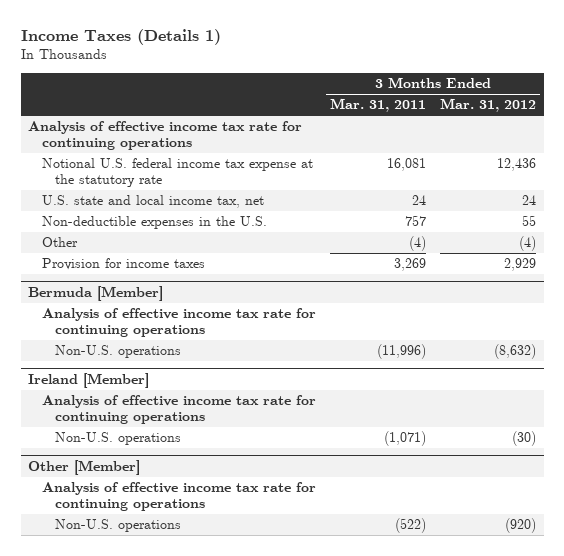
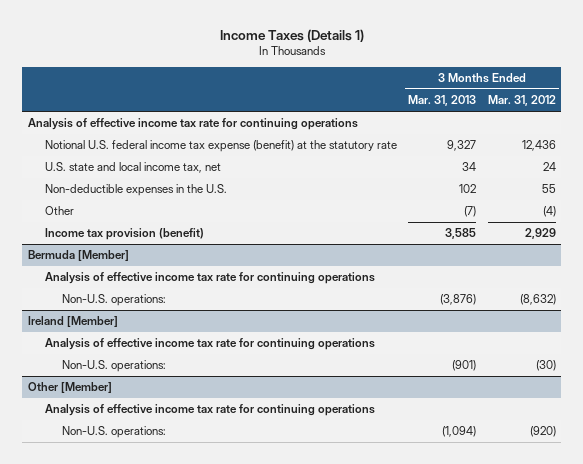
[330,98,427,113] Mar. 31, 2011 -> none
none -> [408,95,477,107] Mar. 31, 2013
[41,158,313,188] Notional U.S. federal income tax expense at the statutory rate -> [44,140,397,153] Notional U.S. federal income tax expense (benefit) at the statutory rate
[41,258,205,271] Provision for income taxes -> [44,228,204,241] Income tax provision (benefit)
[55,345,182,359] Non-U.S. operations -> [61,294,166,307] Non-U.S. operations:
[55,432,182,446] Non-U.S. operations -> [61,360,166,373] Non-U.S. operations:
[55,519,182,533] Non-U.S. operations -> [61,426,166,439] Non-U.S. operations:

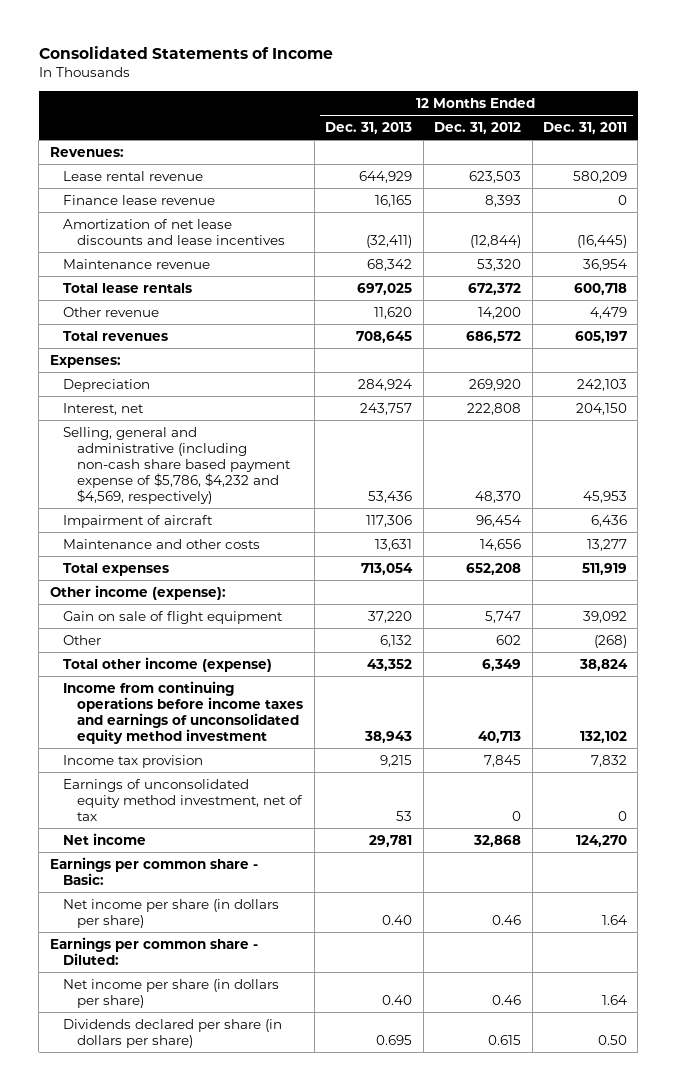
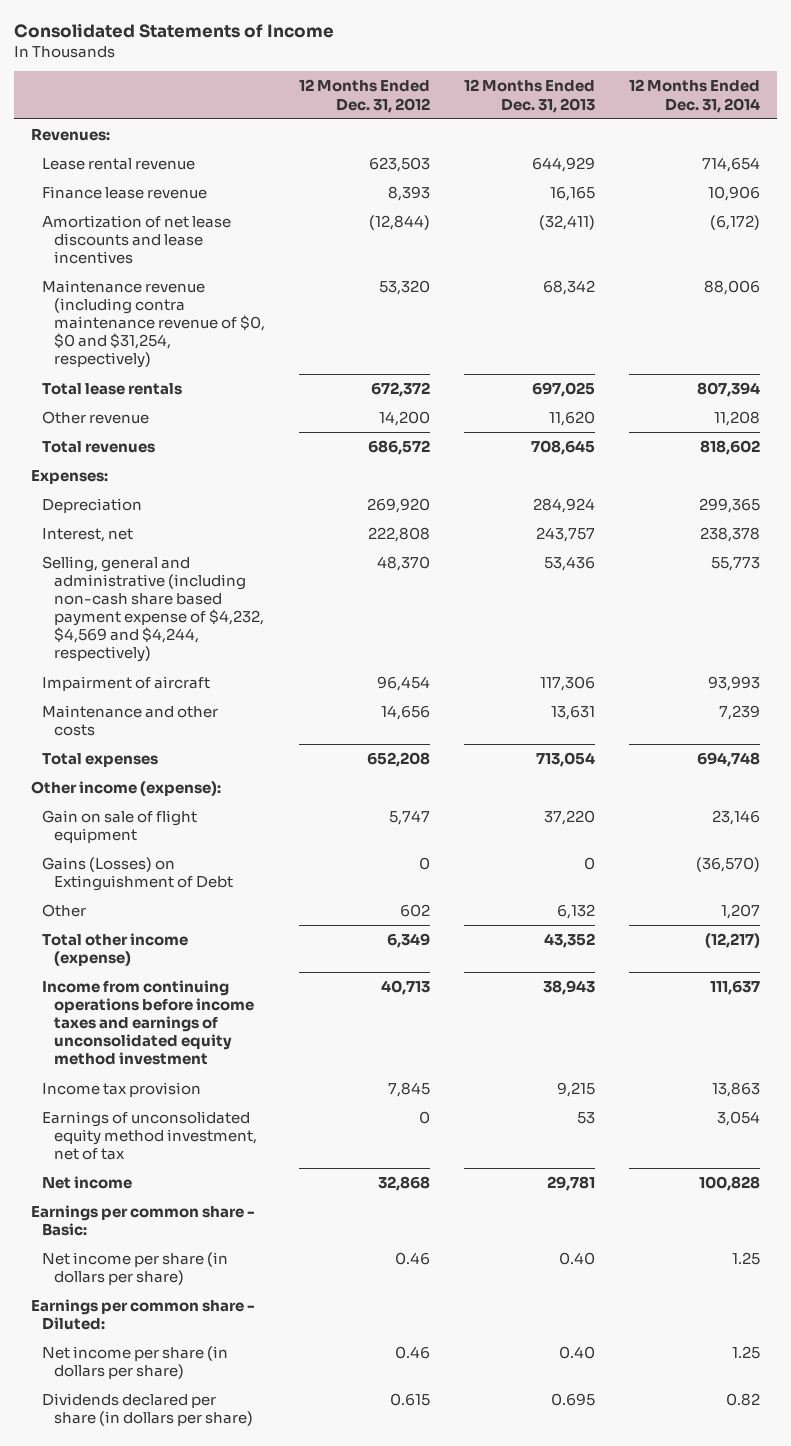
[543,121,628,134] Dec. 31, 2011 -> none
none -> [629,79,761,113] 12 Months Ended Dec. 31, 2014
[63,258,211,269] Maintenance revenue -> [42,279,265,369] Maintenance revenue (including contra maintenance revenue of $0, $0 and $31,254, respectively)
[63,426,292,504] Selling, general and administrative (including non-cash share based payment expense of $5,786, $4,232 and $4,569, respectively) -> [42,555,264,663] Selling, general and administrative (including non-cash share based payment expense of $4,232, $4,569 and $4,244, respectively)
none -> [42,856,233,892] Gains (Losses) on Extinguishment of Debt

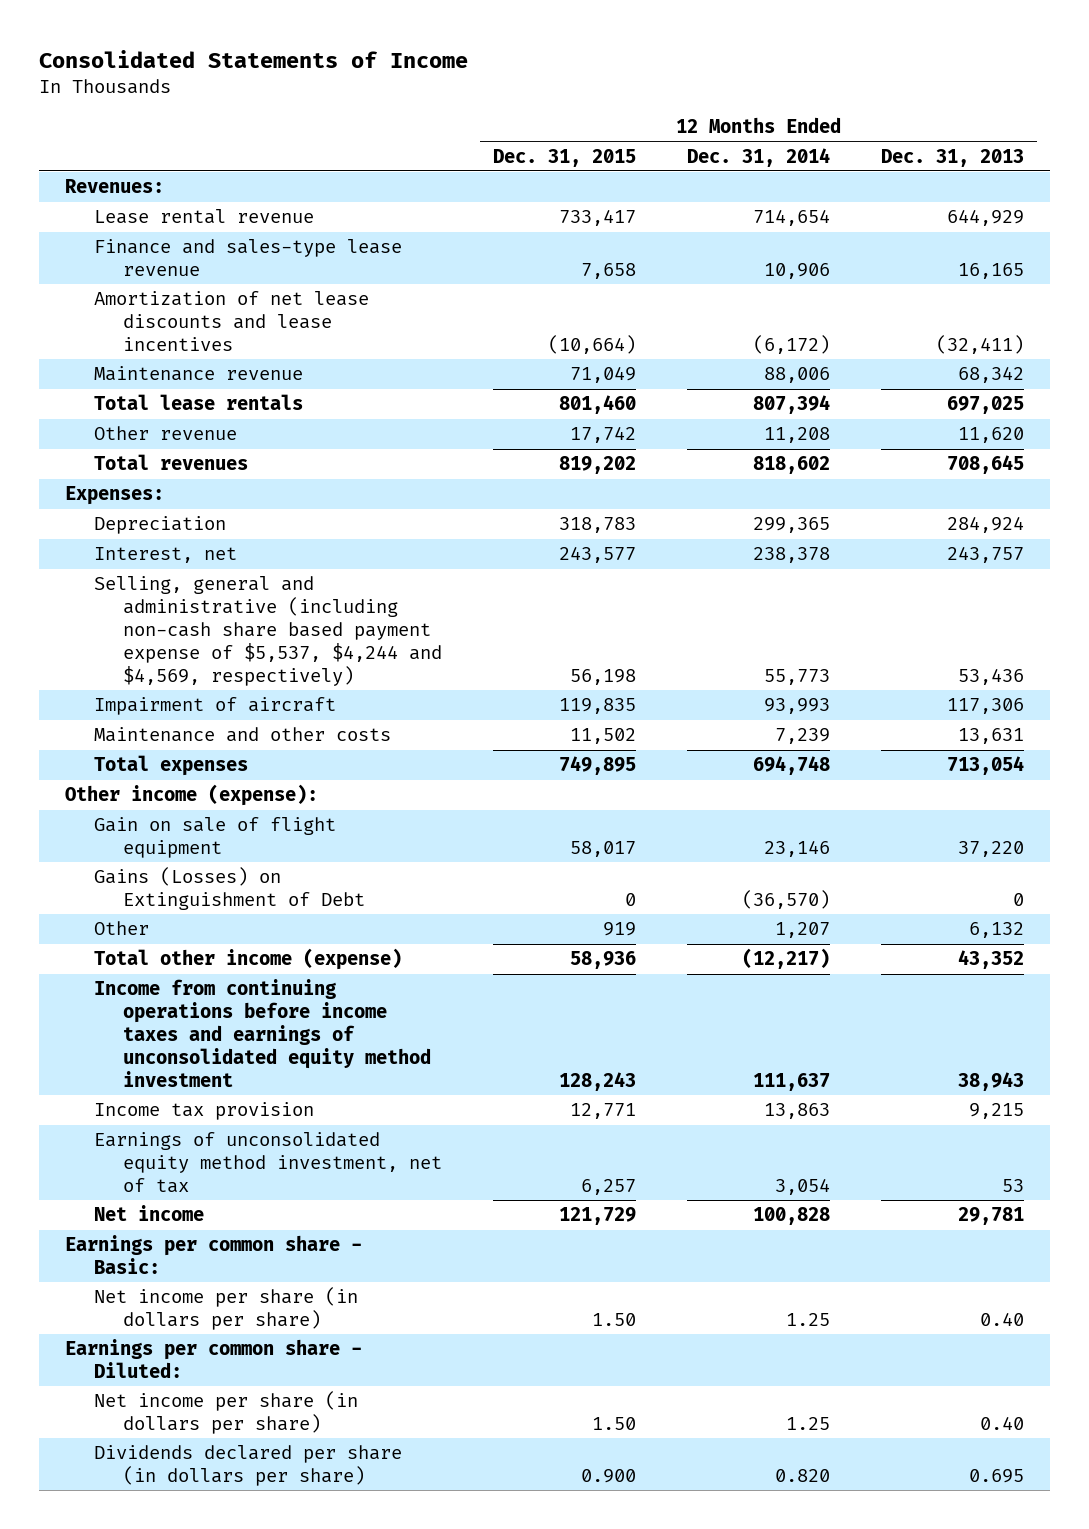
[298,79,430,113] 12 Months Ended Dec. 31, 2012 -> none
none -> [493,148,637,167] Dec. 31, 2015
[42,185,208,199] Finance lease revenue -> [93,239,402,277] Finance and sales-type lease revenue
[42,279,265,369] Maintenance revenue (including contra maintenance revenue of $0, $0 and $31,254, respectively) -> [93,366,303,382] Maintenance revenue
[42,555,264,663] Selling, general and administrative (including non-cash share based payment expense of $4,232, $4,569 and $4,244, respectively) -> [93,576,443,686] Selling, general and administrative (including non-cash share based payment expense of $5,537, $4,244 and $4,569, respectively)
[726,1392,761,1406] 0.82 -> [775,1469,831,1483] 0.820

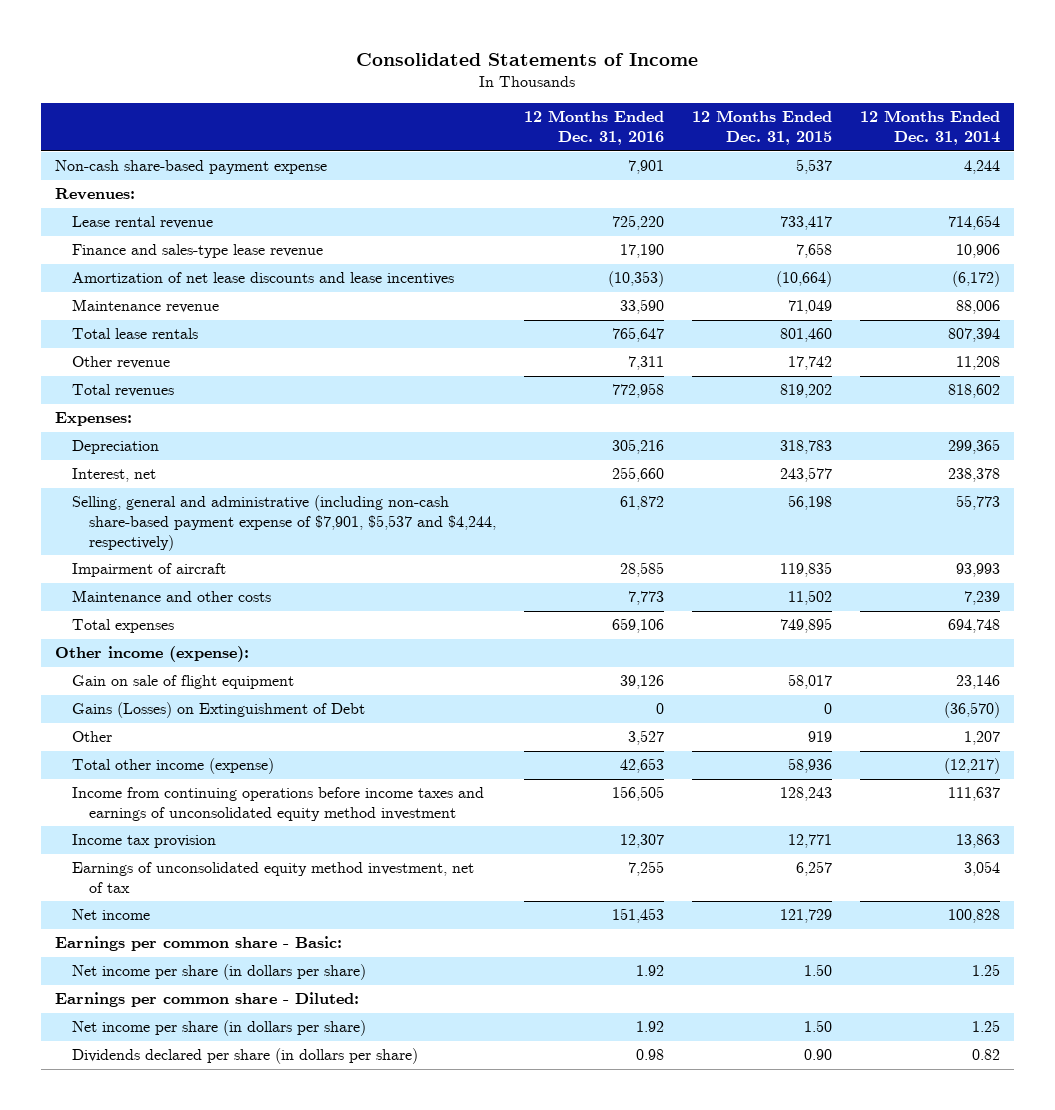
[881,148,1025,167] Dec. 31, 2013 -> none
none -> [523,110,664,146] 12 Months Ended Dec. 31, 2016
none -> [54,160,327,175] Non-cash share-based payment expense
[93,576,443,686] Selling, general and administrative (including non-cash share based payment expense of $5,537, $4,244 and $4,569, respectively) -> [72,495,497,551] Selling, general and administrative (including non-cash share-based payment expense of $7,901, $5,537 and $4,244, respectively)
[581,1469,637,1484] 0.900 -> [803,1049,832,1061] 0.90
[775,1469,831,1483] 0.820 -> [971,1049,1000,1061] 0.82

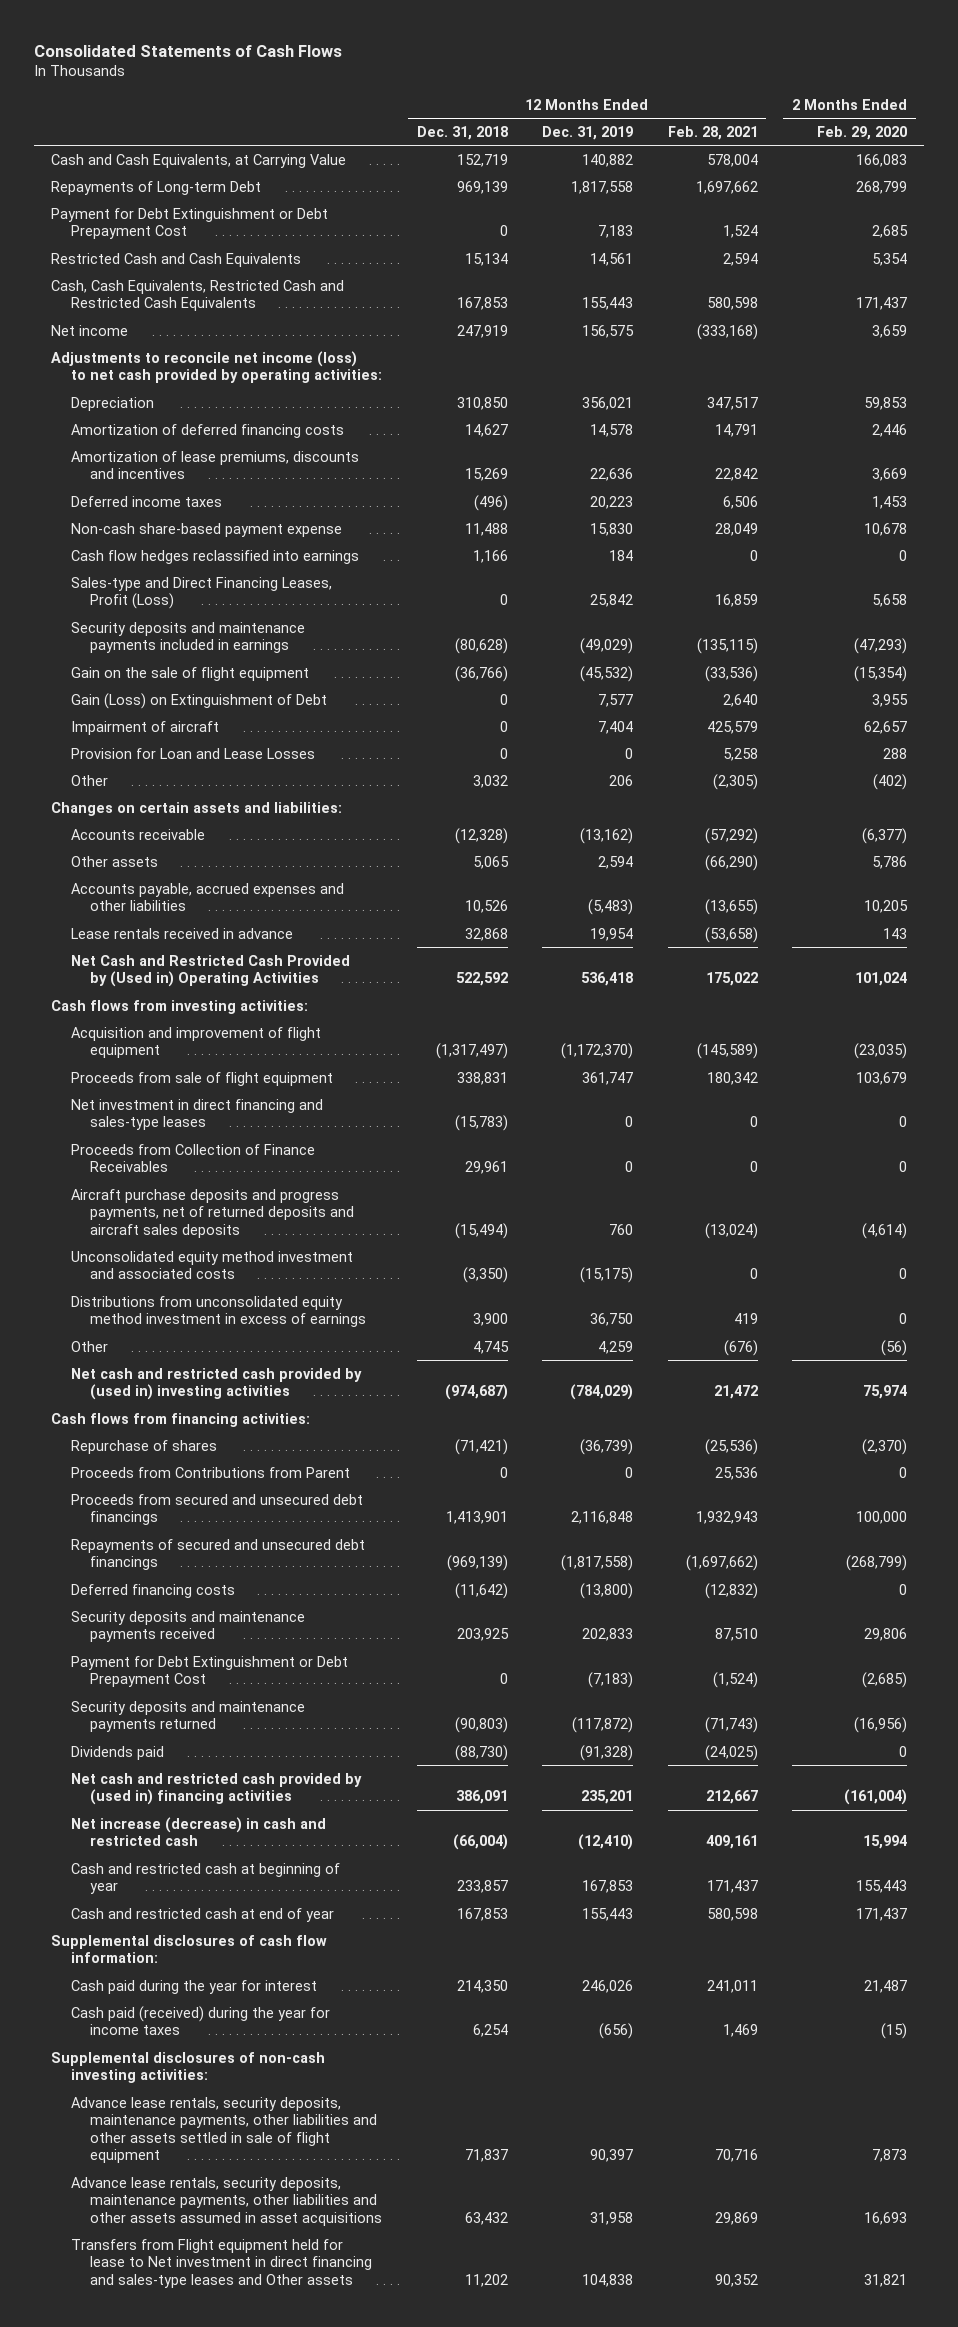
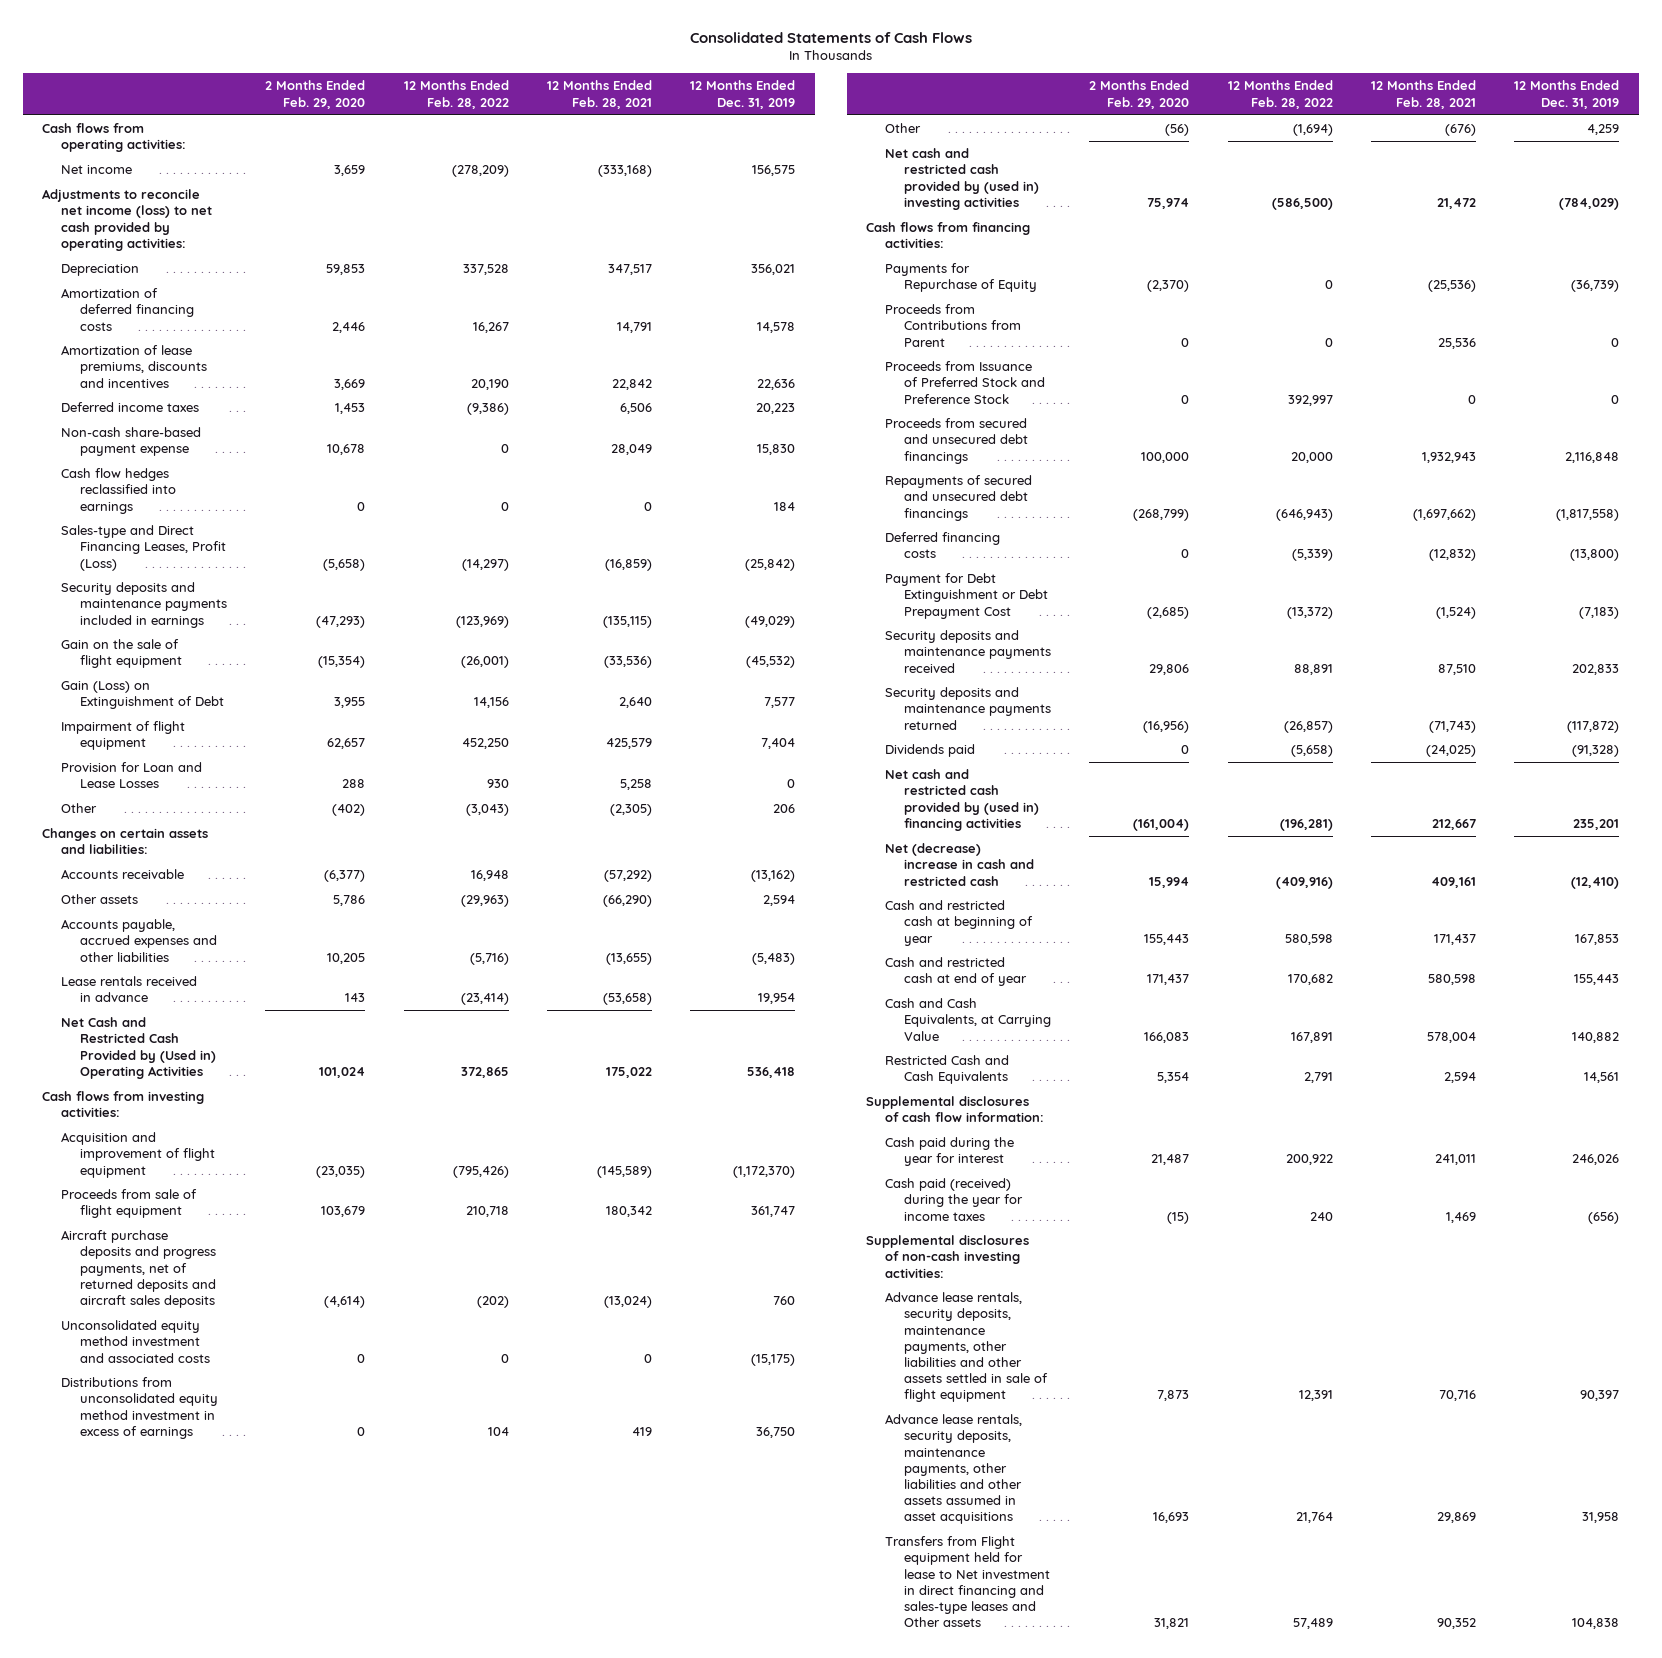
[416,125,508,140] Dec. 31, 2018 -> none
none -> [403,80,509,109] 12 Months Ended Feb. 28, 2022
[51,180,262,195] Repayments of Long-term Debt -> none
[51,207,329,240] Payment for Debt Extinguishment or Debt Prepayment Cost -> none
[51,279,345,312] Cash, Cash Equivalents, Restricted Cash and Restricted Cash Equivalents -> none
none -> [42,123,187,153] Cash flows from operating activities:
[590,594,634,608] 25,842 -> [745,558,796,571] (25,842)
[714,594,758,608] 16,859 -> [605,558,653,571] (16,859)
[872,594,908,608] 5,658 -> [323,558,366,571] (5,658)
[70,720,219,735] Impairment of aircraft -> [61,721,186,751] Impairment of flight equipment
[70,1098,323,1131] Net investment in direct financing and sales-type leases -> none
[70,1143,315,1173] Proceeds from Collection of Finance Receivables -> none
[70,1439,217,1454] Repurchase of shares -> [885,263,1037,293] Payments for Repurchase of Equity
none -> [885,361,1045,404] Proceeds from Issuance of Preferred Stock and Preference Stock
[70,1610,305,1643] Security deposits and maintenance payments received -> [885,630,1051,673] Security deposits and maintenance payments received
[70,1816,326,1847] Net increase (decrease) in cash and restricted cash -> [885,843,1034,886] Net (decrease) increase in cash and restricted cash
[51,153,347,168] Cash and Cash Equivalents, at Carrying Value -> [885,998,1051,1041] Cash and Cash Equivalents, at Carrying Value
[51,252,302,267] Restricted Cash and Cash Equivalents -> [885,1055,1010,1085] Restricted Cash and Cash Equivalents

